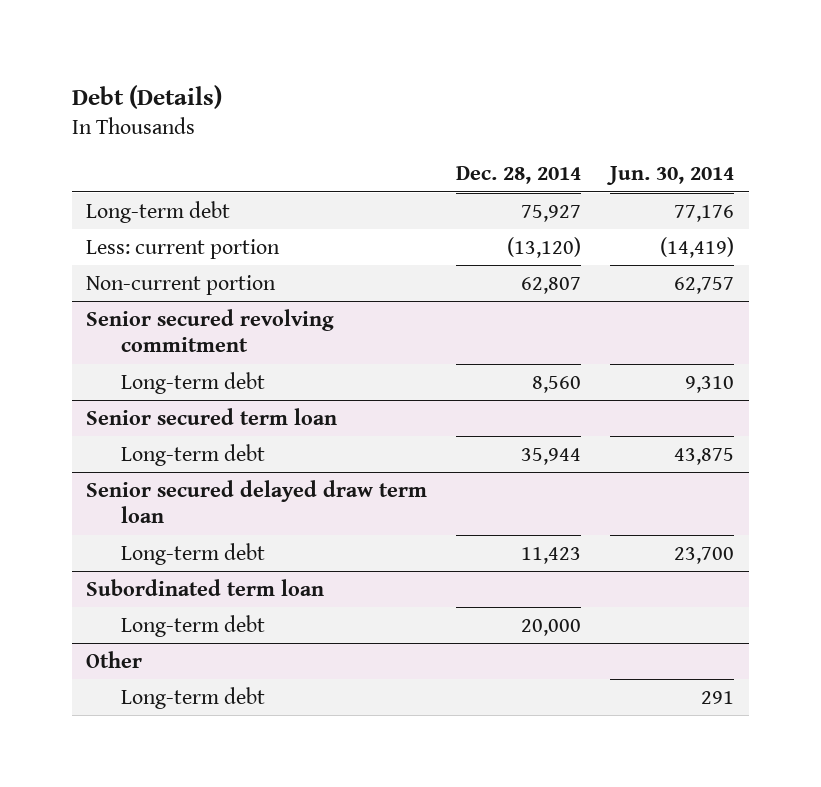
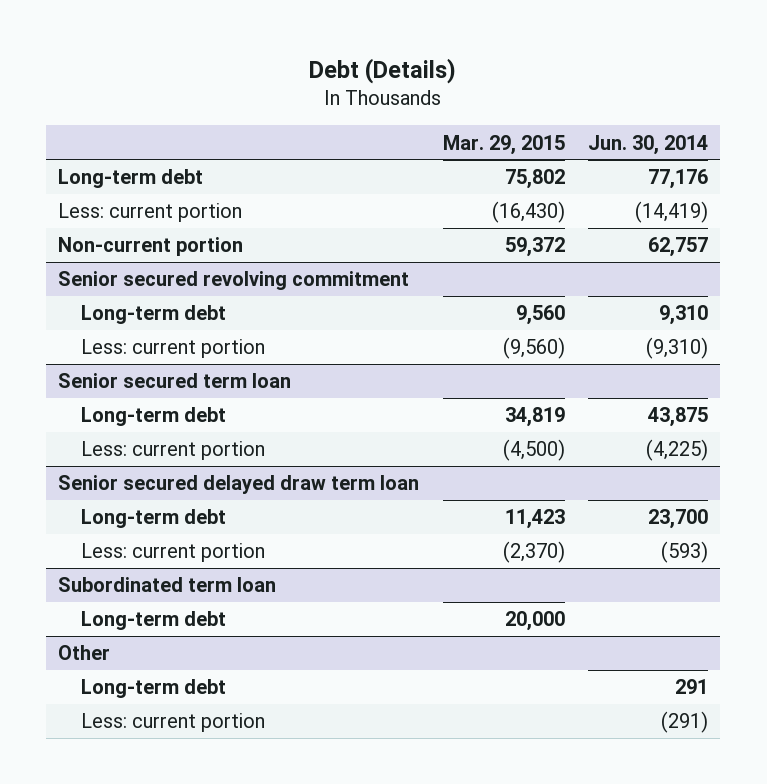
[456,166,582,185] Dec. 28, 2014 -> none
none -> [442,134,565,155] Mar. 29, 2015
none -> [80,339,265,359] Less: current portion
none -> [80,441,265,461] Less: current portion
none -> [80,543,265,563] Less: current portion
none -> [80,713,265,733] Less: current portion

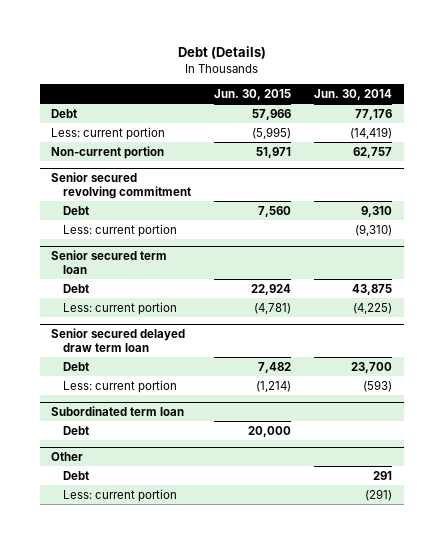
[442,134,565,155] Mar. 29, 2015 -> none
none -> [213,88,291,100] Jun. 30, 2015
[58,169,204,189] Long-term debt -> [51,108,78,118] Debt
[80,305,226,325] Long-term debt -> [62,205,89,215] Debt
[80,407,226,427] Long-term debt -> [62,283,89,293] Debt
[80,509,226,529] Long-term debt -> [62,361,89,371] Debt
[80,611,226,631] Long-term debt -> [62,425,89,435] Debt
[80,679,226,699] Long-term debt -> [62,470,89,480] Debt

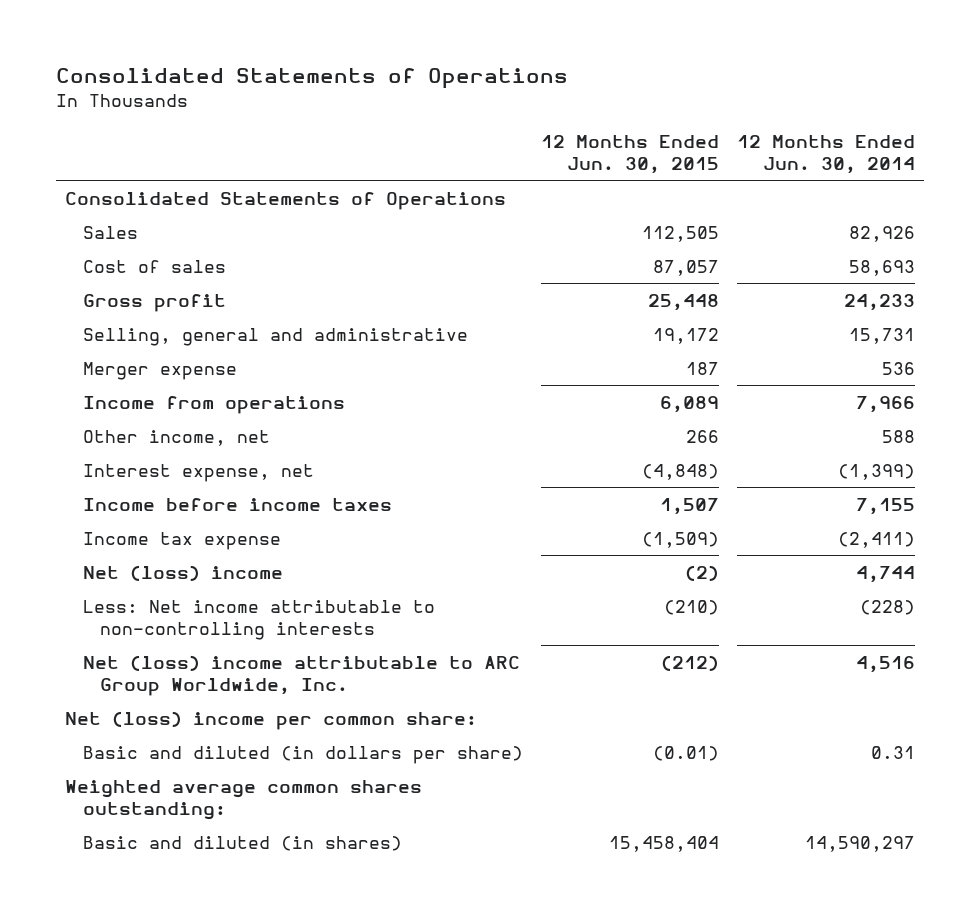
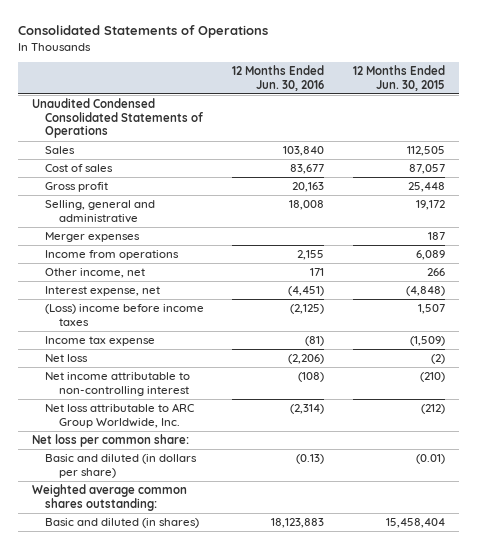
[736,134,915,175] 12 Months Ended Jun. 30, 2014 -> none
none -> [232,64,325,91] 12 Months Ended Jun. 30, 2016
[64,191,506,210] Consolidated Statements of Operations -> [31,98,204,139] Unaudited Condensed Consolidated Statements of Operations
[82,361,237,380] Merger expense -> [45,232,141,243] Merger expenses
[82,497,392,511] Income before income taxes -> [45,304,205,326] (Loss) income before income taxes
[82,564,283,581] Net (loss) income -> [45,354,89,363] Net loss
[82,599,435,640] Less: Net income attributable to non-controlling interests -> [45,372,191,396] Net income attributable to non-controlling interest
[82,654,520,696] Net (loss) income attributable to ARC Group Worldwide, Inc. -> [45,403,195,428] Net loss attributable to ARC Group Worldwide, Inc.
[64,710,477,730] Net (loss) income per common share: -> [31,434,189,448] Net loss per common share:

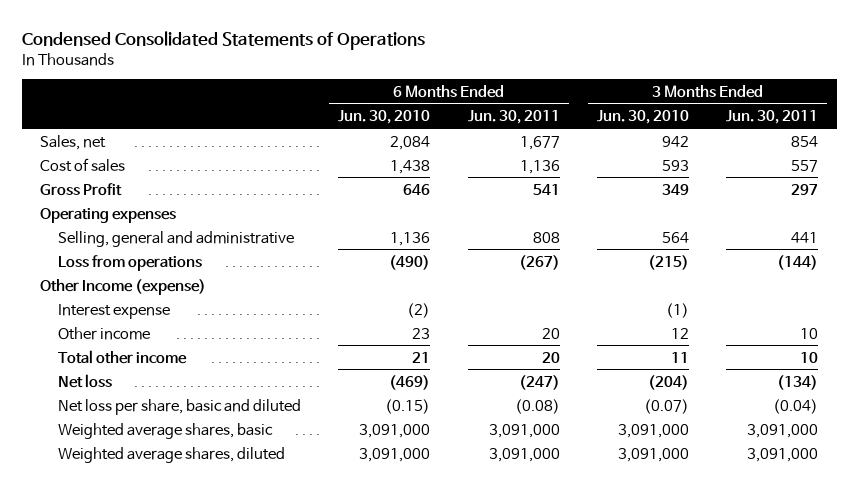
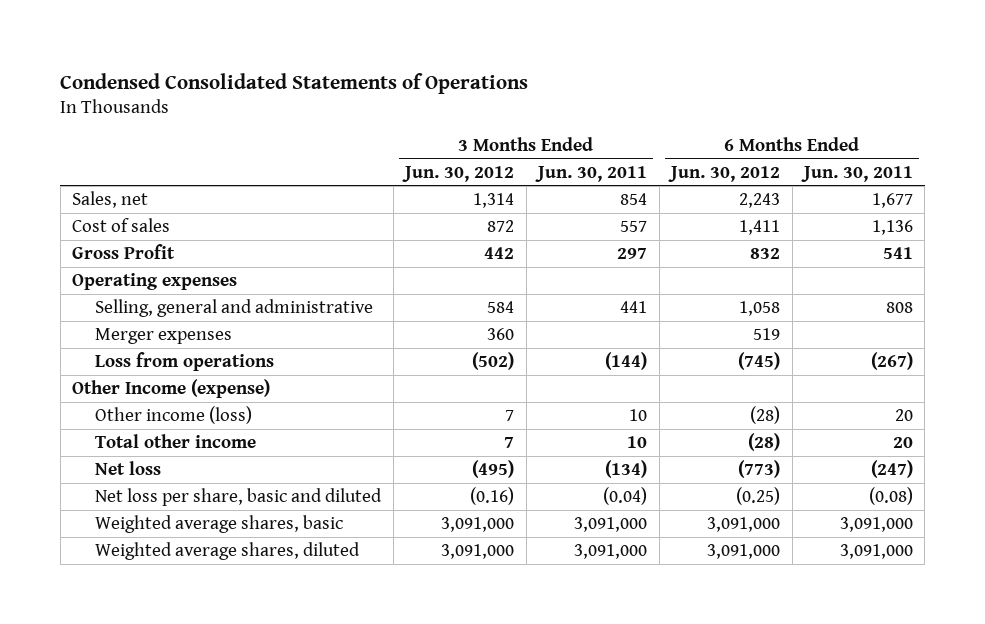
[338,110,431,125] Jun. 30, 2010 -> none
[596,110,689,125] Jun. 30, 2010 -> none
none -> [402,165,515,182] Jun. 30, 2012
none -> [668,165,781,182] Jun. 30, 2012
none -> [95,328,233,345] Merger expenses
[57,303,170,319] Interest expense -> none
[57,326,150,340] Other income -> [95,406,253,425] Other income (loss)

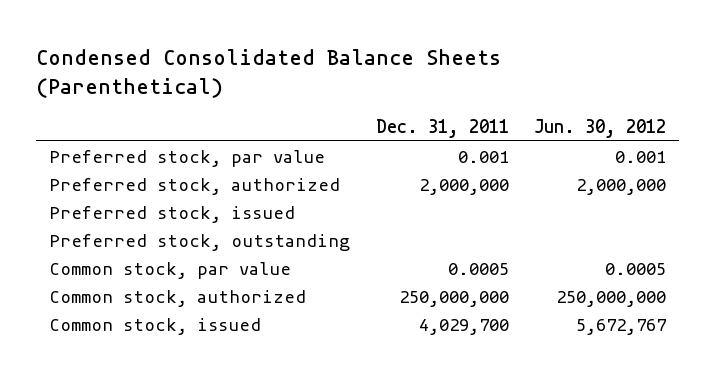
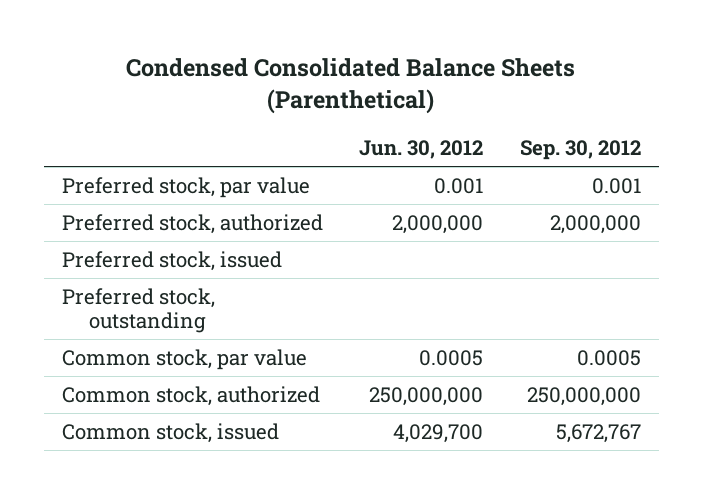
[375,119,509,139] Dec. 31, 2011 -> none
none -> [519,139,641,160] Sep. 30, 2012
[576,318,667,335] 5,672,767 -> [393,424,484,444] 4,029,700

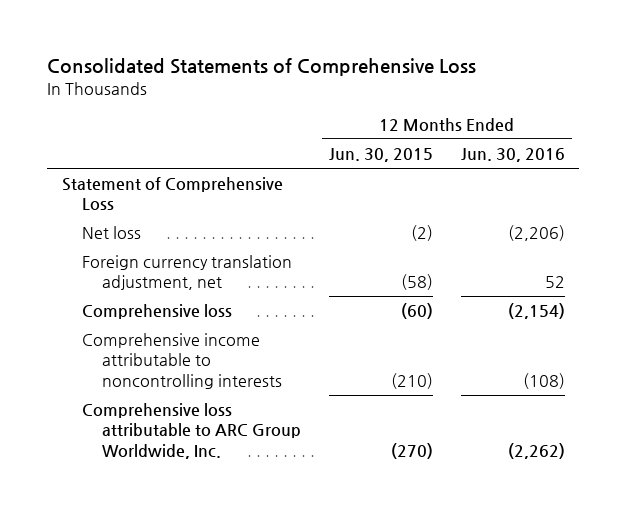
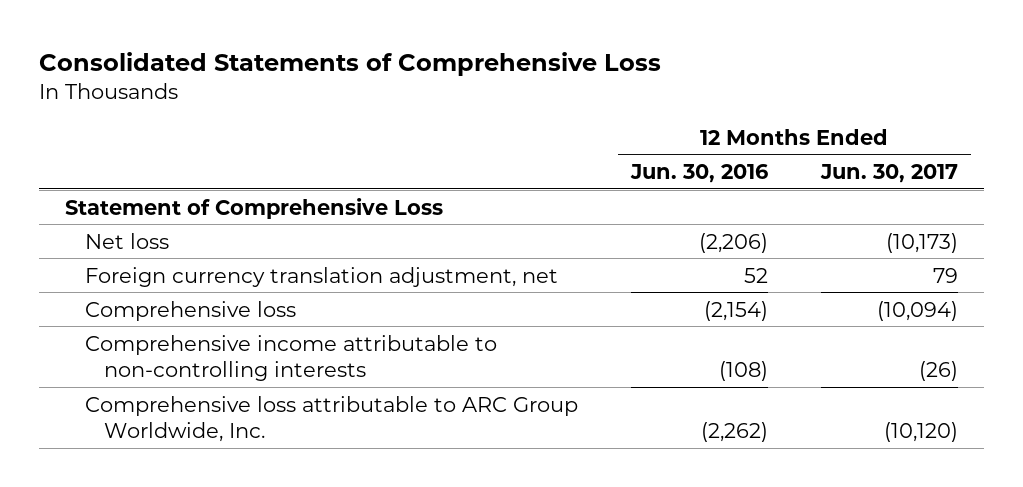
[329,148,434,163] Jun. 30, 2015 -> none
none -> [819,164,958,184] Jun. 30, 2017
[81,333,282,389] Comprehensive income attributable to noncontrolling interests -> [84,334,497,382] Comprehensive income attributable to non-controlling interests

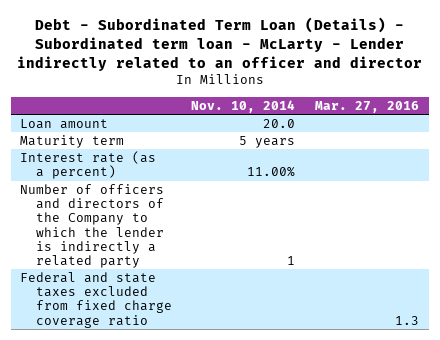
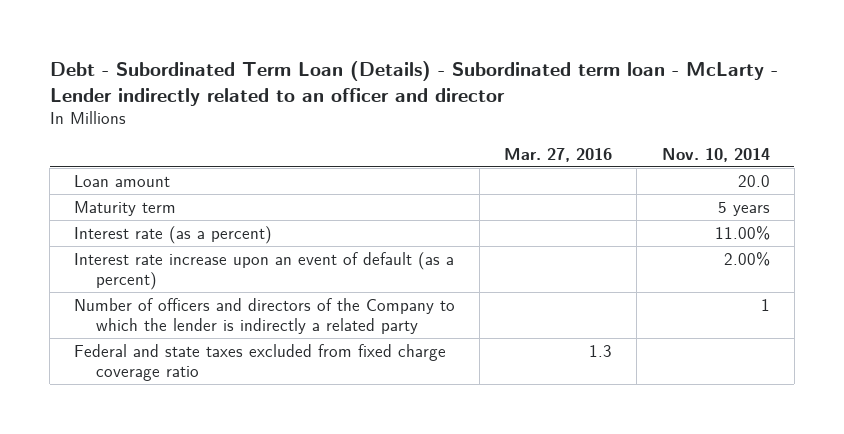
none -> [74,251,455,290] Interest rate increase upon an event of default (as a percent)

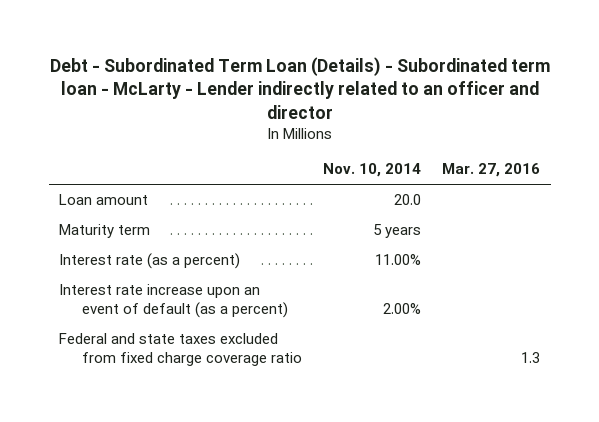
[74,297,456,334] Number of officers and directors of the Company to which the lender is indirectly a related party -> none

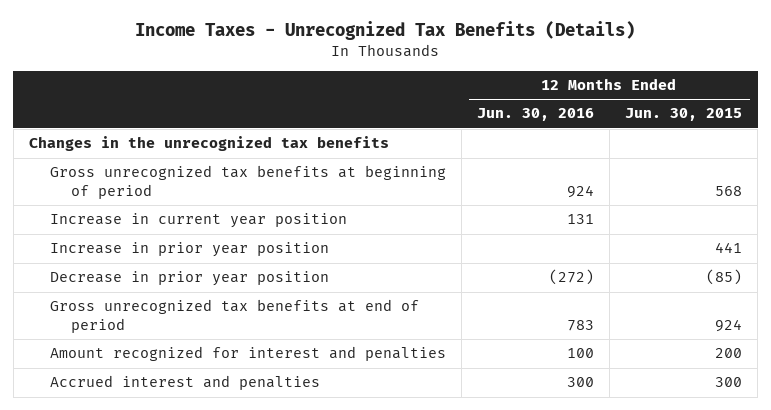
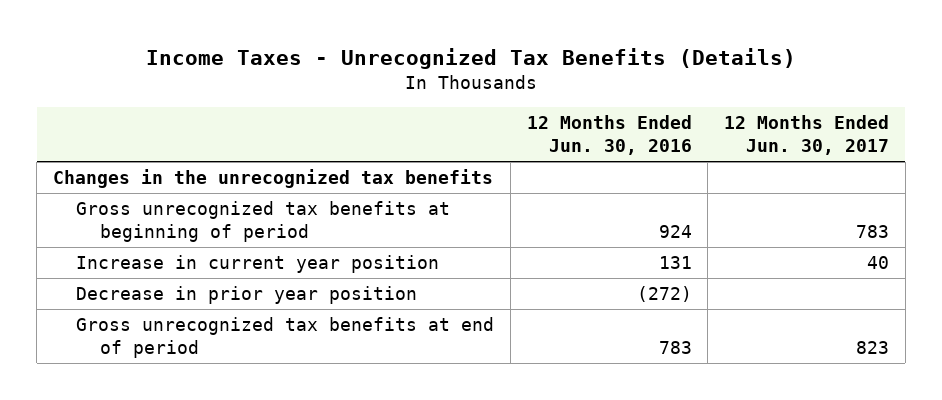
[624,108,742,122] Jun. 30, 2015 -> none
none -> [724,115,890,156] 12 Months Ended Jun. 30, 2017
[49,242,329,258] Increase in prior year position -> none
[49,346,446,362] Amount recognized for interest and penalties -> none
[49,375,320,391] Accrued interest and penalties -> none

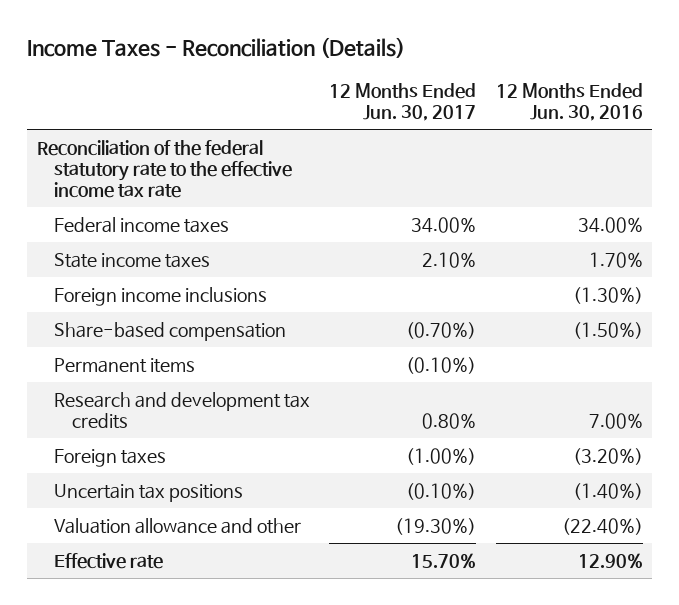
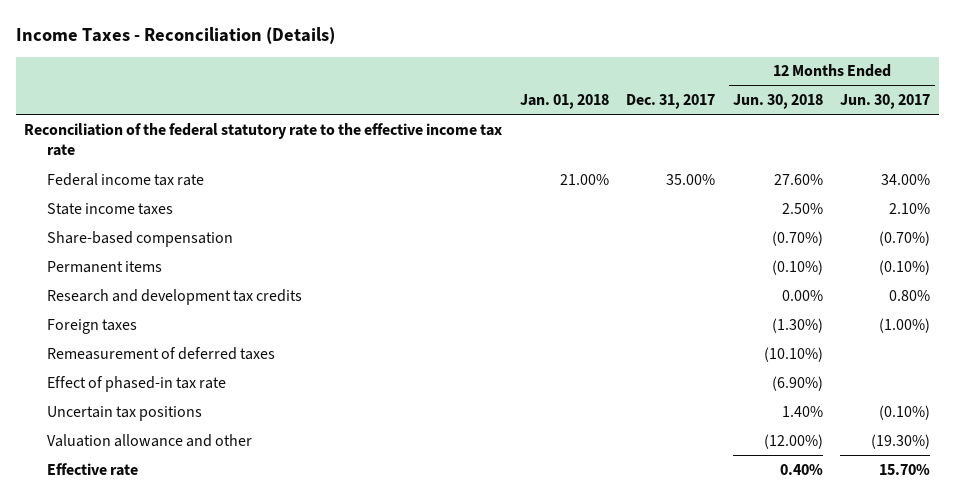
[495,83,643,122] 12 Months Ended Jun. 30, 2016 -> none
none -> [519,94,609,110] Jan. 01, 2018
none -> [626,94,716,110] Dec. 31, 2017
none -> [732,94,823,110] Jun. 30, 2018
[54,216,230,233] Federal income taxes -> [46,172,204,186] Federal income tax rate
[54,286,268,306] Foreign income inclusions -> none
none -> [46,346,275,360] Remeasurement of deferred taxes
none -> [46,375,226,392] Effect of phased-in tax rate

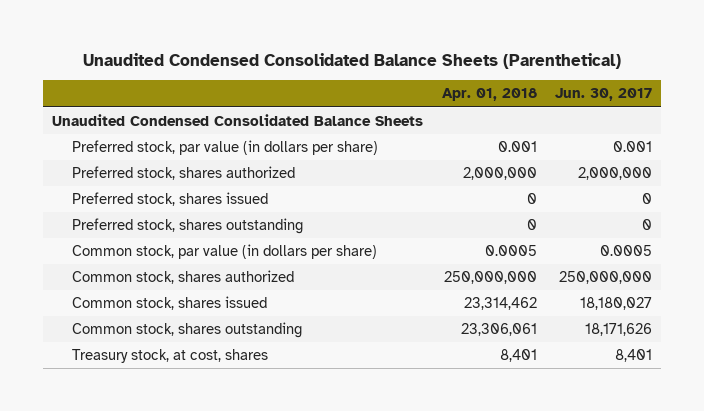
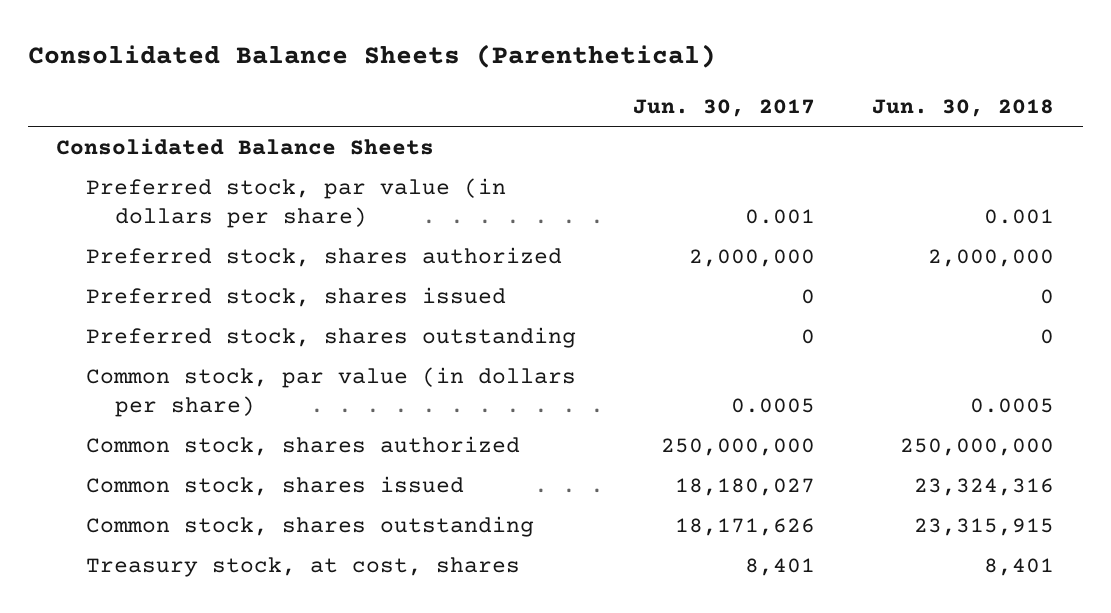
[83,52,622,69] Unaudited Condensed Consolidated Balance Sheets (Parenthetical) -> [27,44,716,69] Consolidated Balance Sheets (Parenthetical)
[441,88,537,102] Apr. 01, 2018 -> none
none -> [872,98,1055,117] Jun. 30, 2018
[52,114,424,127] Unaudited Condensed Consolidated Balance Sheets -> [56,137,435,155] Consolidated Balance Sheets

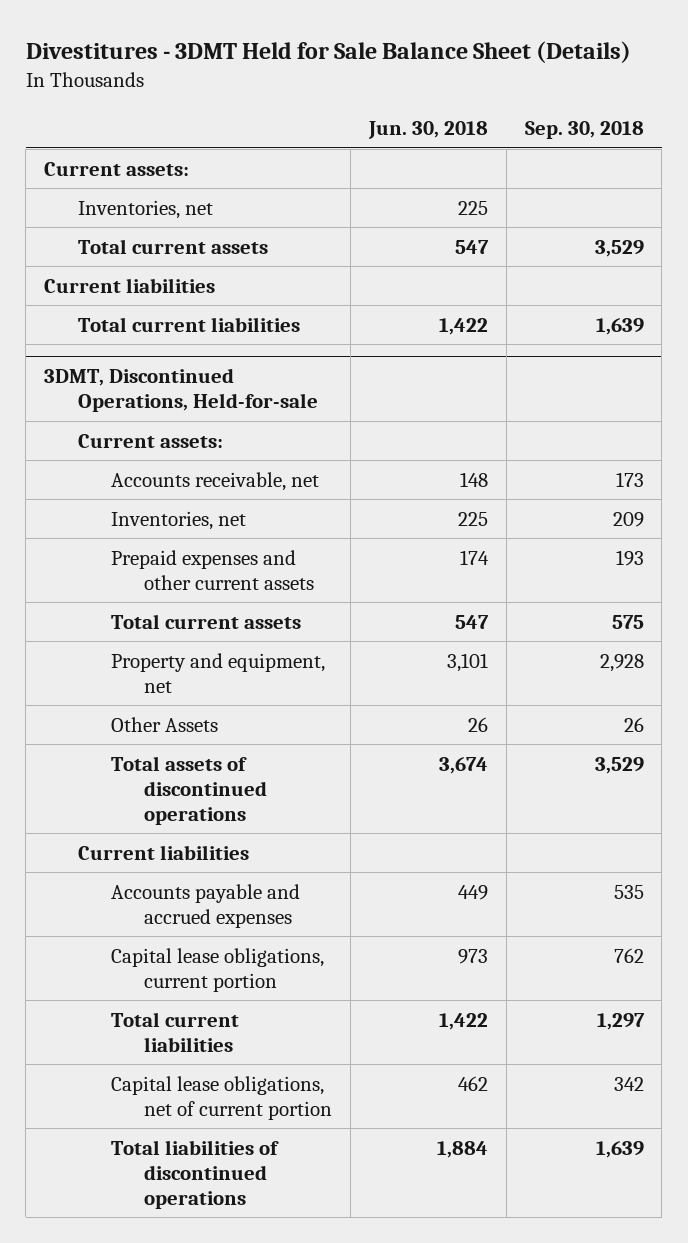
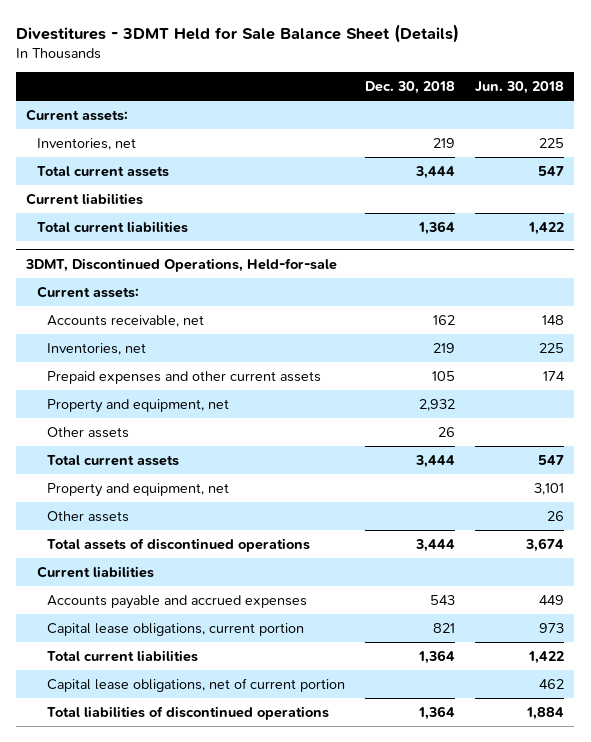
[524,121,644,140] Sep. 30, 2018 -> none
none -> [365,81,456,95] Dec. 30, 2018
none -> [47,398,230,413] Property and equipment, net
none -> [47,426,130,438] Other assets
[111,716,219,732] Other Assets -> [47,510,130,522] Other assets

